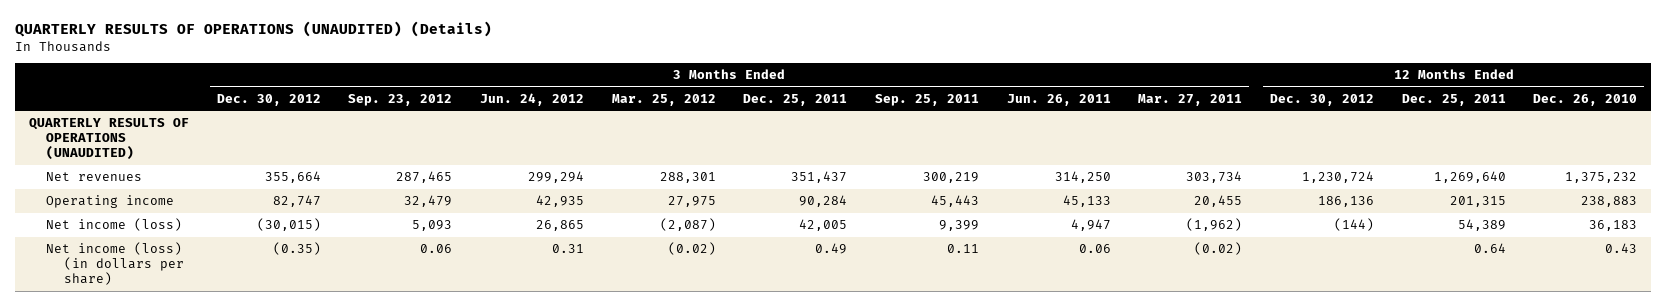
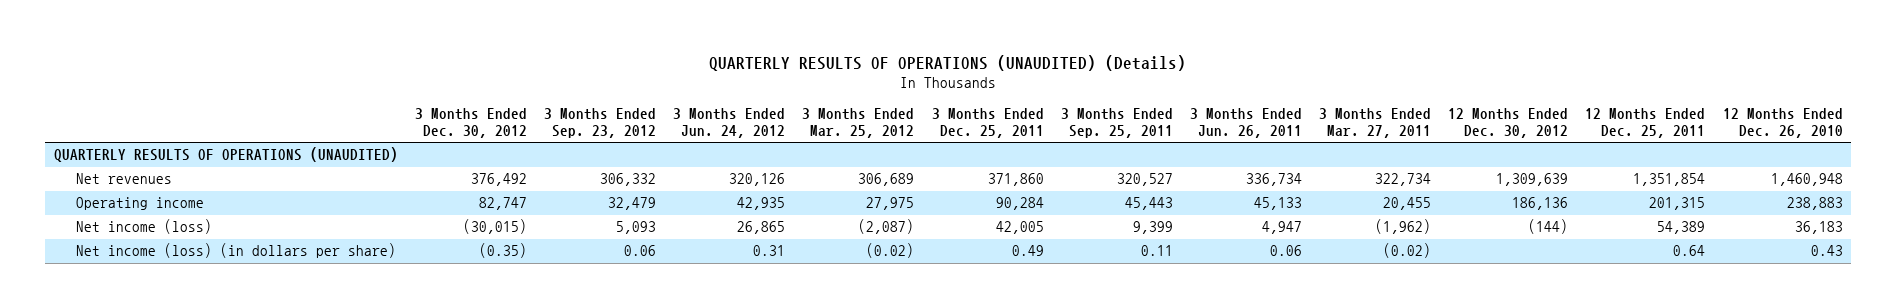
[264,171,321,184] 355,664 -> [470,173,527,187] 376,492
[396,171,453,184] 287,465 -> [599,173,656,187] 306,332
[527,171,584,184] 299,294 -> [729,173,786,187] 320,126
[659,172,716,184] 288,301 -> [858,173,915,187] 306,689
[791,171,848,184] 351,437 -> [987,173,1044,187] 371,860
[922,172,979,184] 300,219 -> [1116,173,1173,187] 320,527
[1054,171,1111,184] 314,250 -> [1245,173,1302,187] 336,734
[1186,171,1243,184] 303,734 -> [1375,173,1432,187] 322,734
[1301,171,1374,184] 1,230,724 -> [1496,173,1569,187] 1,309,639
[1433,171,1506,184] 1,269,640 -> [1633,173,1706,187] 1,351,854
[1565,172,1638,184] 1,375,232 -> [1770,173,1843,187] 1,460,948

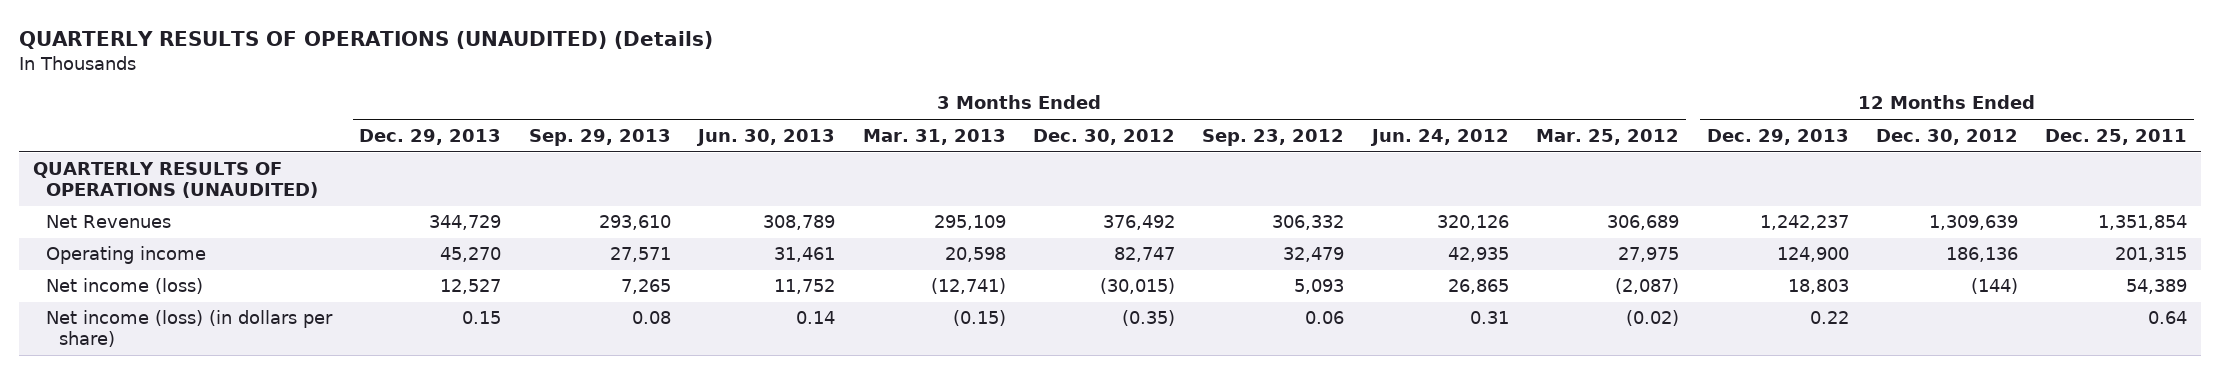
[931,108,1044,139] 3 Months Ended Dec. 25, 2011 -> none
[1060,108,1173,139] 3 Months Ended Sep. 25, 2011 -> none
[1189,108,1302,139] 3 Months Ended Jun. 26, 2011 -> none
[1319,108,1432,139] 3 Months Ended Mar. 27, 2011 -> none
[1722,108,1843,139] 12 Months Ended Dec. 26, 2010 -> none
none -> [359,128,502,145] Dec. 29, 2013
none -> [528,128,671,146] Sep. 29, 2013
none -> [696,128,836,146] Jun. 30, 2013
none -> [862,128,1006,145] Mar. 31, 2013
none -> [1706,128,1849,145] Dec. 29, 2013
[75,173,172,185] Net revenues -> [45,215,171,229] Net Revenues

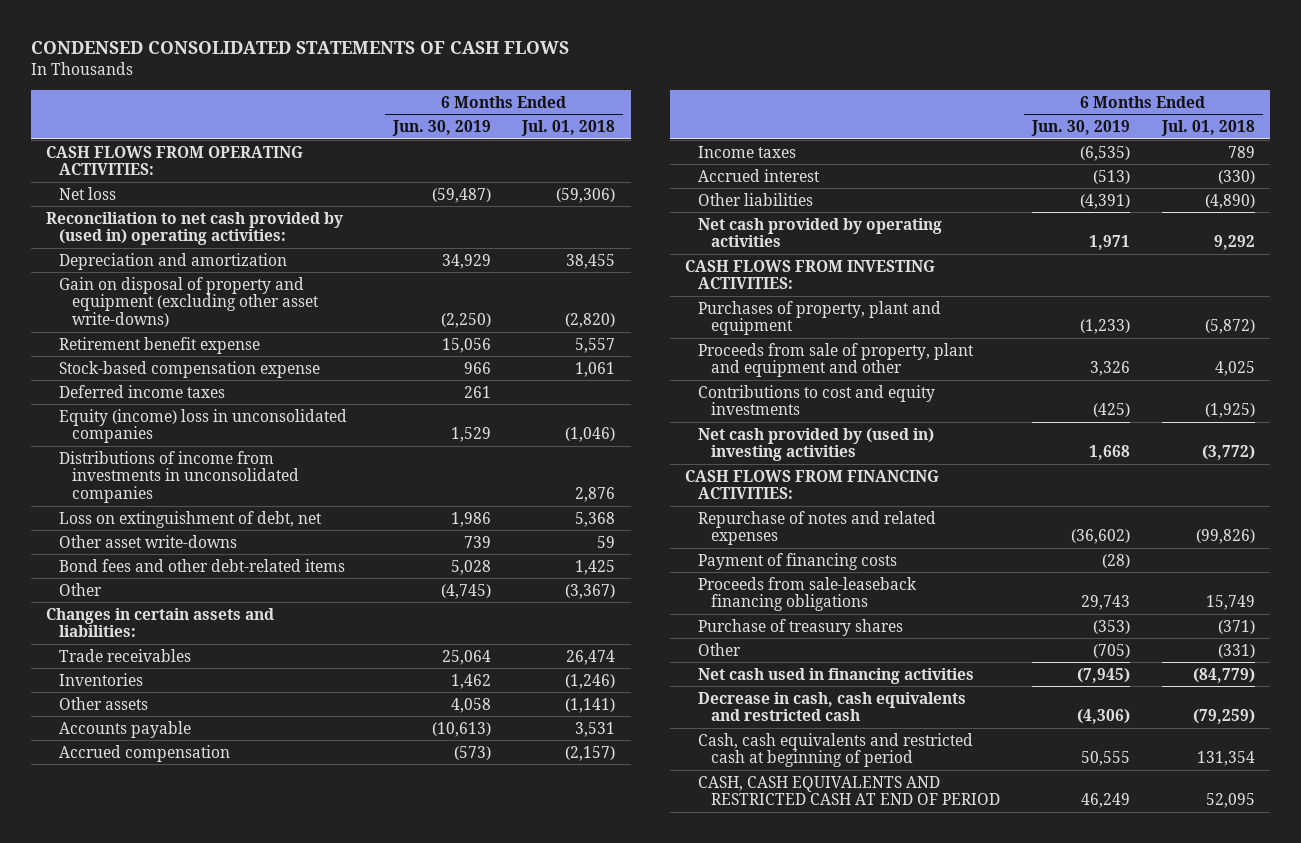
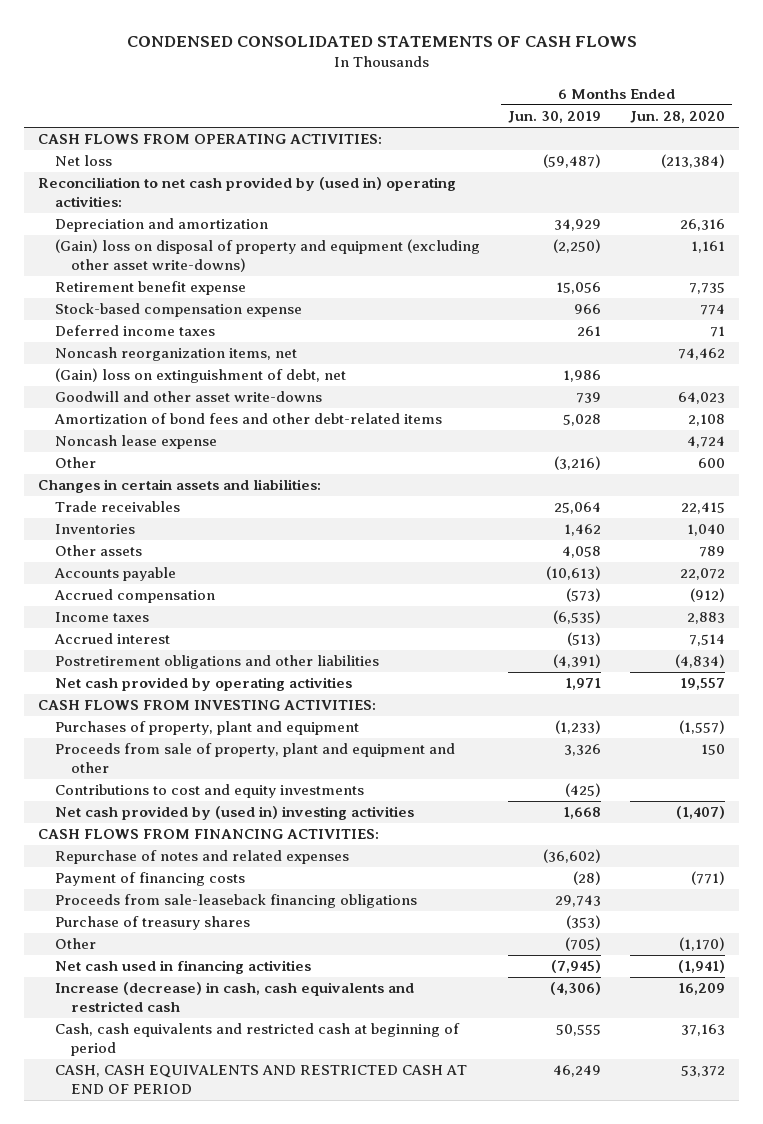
[521,120,616,137] Jul. 01, 2018 -> none
none -> [629,111,725,124] Jun. 28, 2020
[59,276,320,328] Gain on disposal of property and equipment (excluding other asset write-downs) -> [54,239,480,273] (Gain) loss on disposal of property and equipment (excluding other asset write-downs)
[59,408,348,444] Equity (income) loss in unconsolidated companies -> none
[59,450,300,504] Distributions of income from investments in unconsolidated companies -> none
none -> [54,347,297,362] Noncash reorganization items, net
[59,510,323,528] Loss on extinguishment of debt, net -> [54,368,346,384] (Gain) loss on extinguishment of debt, net
[59,534,238,548] Other asset write-downs -> [54,391,322,403] Goodwill and other asset write-downs
[59,558,346,572] Bond fees and other debt-related items -> [53,413,442,425] Amortization of bond fees and other debt-related items
none -> [54,435,217,450] Noncash lease expense
[440,583,491,599] (4,745) -> [554,456,602,471] (3,216)
[698,192,814,206] Other liabilities -> [54,655,379,670] Postretirement obligations and other liabilities
[698,691,967,722] Decrease in cash, cash equivalents and restricted cash -> [54,982,414,1013] Increase (decrease) in cash, cash equivalents and restricted cash

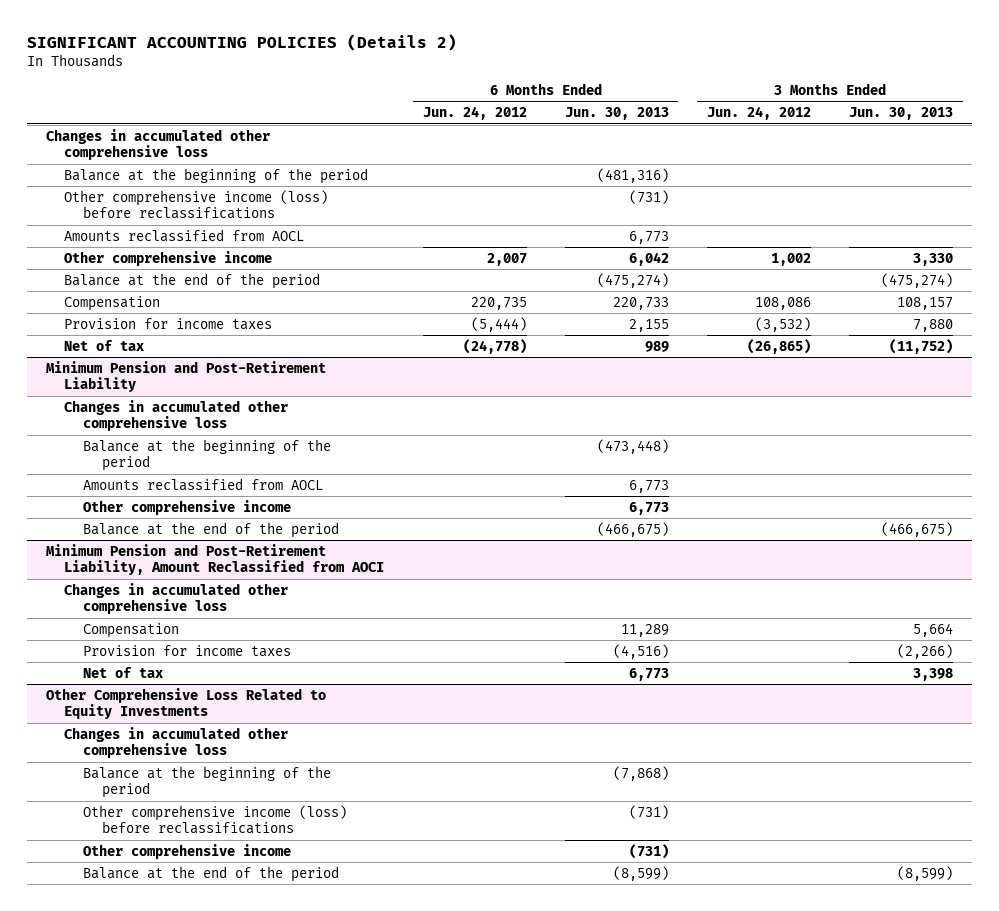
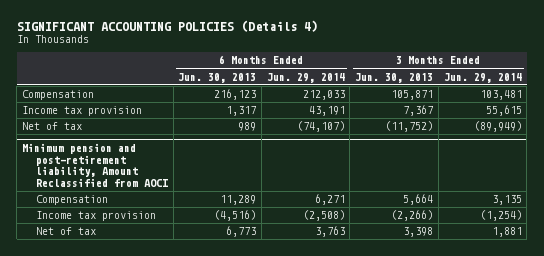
[26,33,457,51] SIGNIFICANT ACCOUNTING POLICIES (Details 2) -> [16,19,318,32] SIGNIFICANT ACCOUNTING POLICIES (Details 4)
[422,106,527,121] Jun. 24, 2012 -> none
[707,106,812,121] Jun. 24, 2012 -> none
none -> [266,72,345,83] Jun. 29, 2014
none -> [443,72,522,83] Jun. 29, 2014
[45,128,270,161] Changes in accumulated other comprehensive loss -> none
[64,167,369,184] Balance at the beginning of the period -> none
[64,189,329,220] Other comprehensive income (loss) before reclassifications -> none
[64,228,305,242] Amounts reclassified from AOCL -> none
[64,250,273,266] Other comprehensive income -> none
[64,272,321,289] Balance at the end of the period -> none
[612,296,669,310] 220,733 -> [214,89,257,101] 216,123
[897,296,954,310] 108,157 -> [391,90,434,101] 105,871
[64,317,273,330] Provision for income taxes -> [22,106,143,117] Income tax provision
[628,318,669,332] 2,155 -> [226,106,257,117] 1,317
[913,318,954,332] 7,880 -> [403,105,434,117] 7,367
[45,360,326,393] Minimum Pension and Post-Retirement Liability -> none
[64,399,289,432] Changes in accumulated other comprehensive loss -> none
[83,438,332,472] Balance at the beginning of the period -> none
[83,477,324,491] Amounts reclassified from AOCL -> none
[83,499,292,515] Other comprehensive income -> none
[83,521,340,538] Balance at the end of the period -> none
[64,582,289,615] Changes in accumulated other comprehensive loss -> none
[45,543,385,576] Minimum Pension and Post-Retirement Liability, Amount Reclassified from AOCI -> [22,143,168,187] Minimum pension and post-retirement liability, Amount Reclassified from AOCI
[83,644,292,657] Provision for income taxes -> [35,211,156,222] Income tax provision
[45,687,326,720] Other Comprehensive Loss Related to Equity Investments -> none
[64,726,289,759] Changes in accumulated other comprehensive loss -> none
[83,765,332,799] Balance at the beginning of the period -> none
[83,804,348,835] Other comprehensive income (loss) before reclassifications -> none
[83,843,292,859] Other comprehensive income -> none
[83,865,340,882] Balance at the end of the period -> none

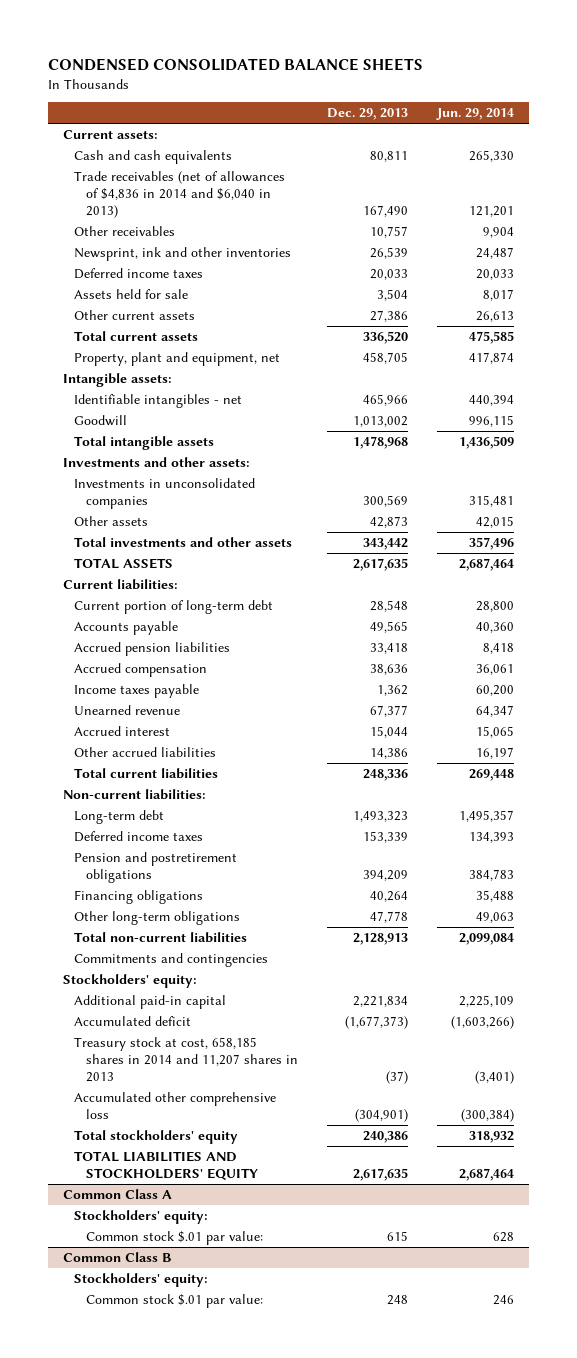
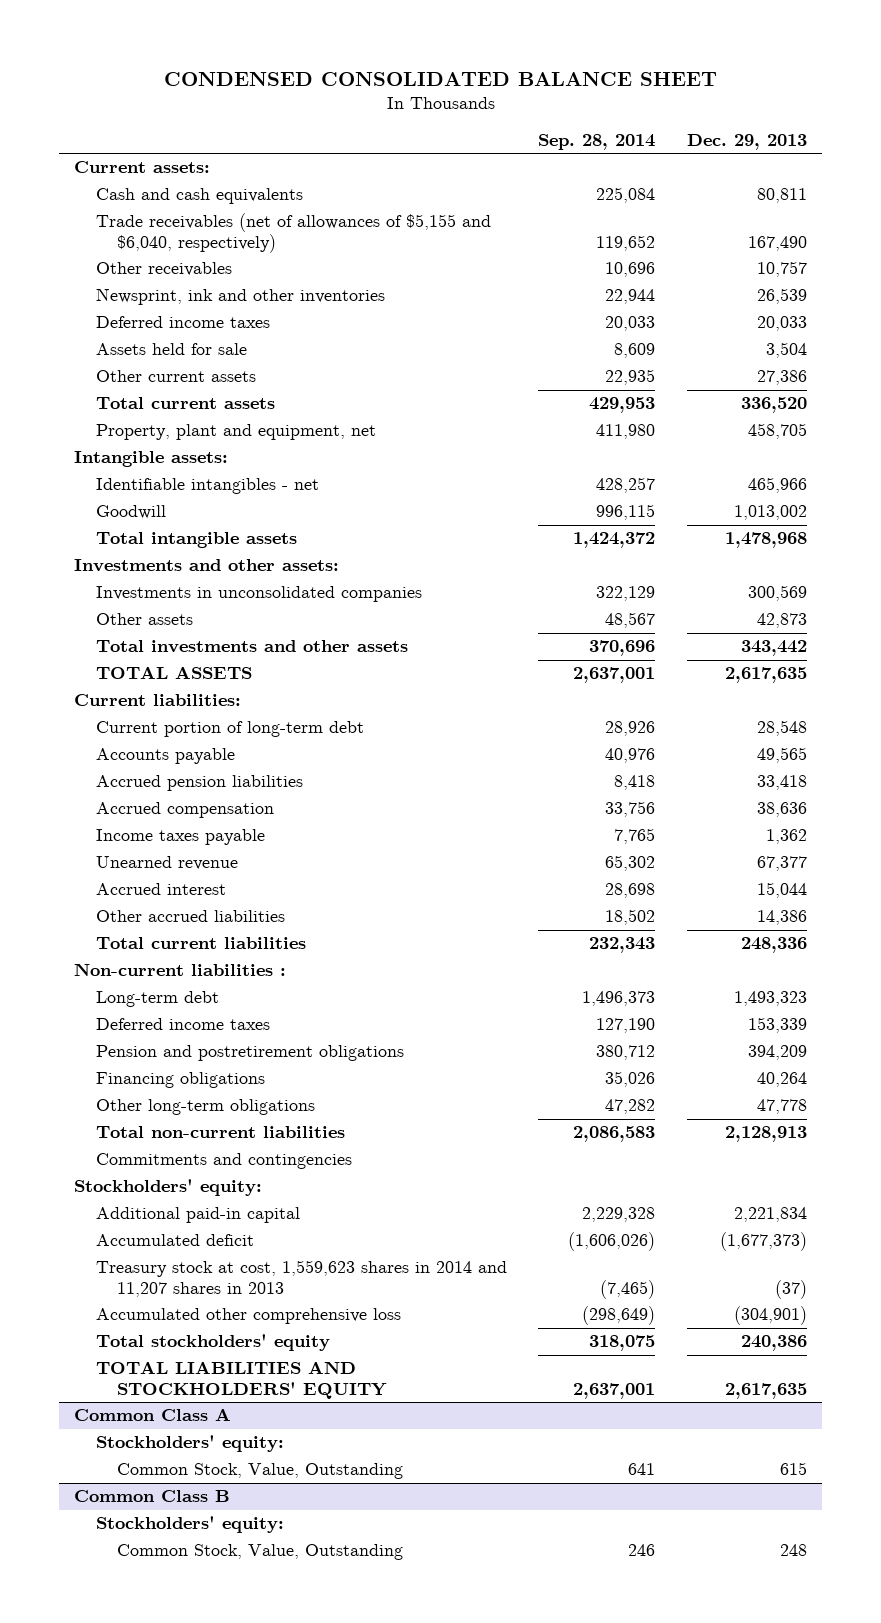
[47,57,423,71] CONDENSED CONSOLIDATED BALANCE SHEETS -> [163,71,717,86] CONDENSED CONSOLIDATED BALANCE SHEET
[436,108,515,121] Jun. 29, 2014 -> none
none -> [538,134,656,151] Sep. 28, 2014
[74,170,286,218] Trade receivables (net of allowances of $4,836 in 2014 and $6,040 in 2013) -> [95,213,491,253] Trade receivables (net of allowances of $5,155 and $6,040, respectively)
[62,788,206,800] Non-current liabilities: -> [74,963,287,977] Non-current liabilities :
[74,1036,298,1082] Treasury stock at cost, 658,185 shares in 2014 and 11,207 shares in 2013 -> [95,1260,507,1297] Treasury stock at cost, 1,559,623 shares in 2014 and 11,207 shares in 2013
[85,1230,263,1245] Common stock $.01 par value: -> [117,1463,404,1480] Common Stock, Value, Outstanding
[85,1293,263,1308] Common stock $.01 par value: -> [117,1544,404,1561] Common Stock, Value, Outstanding

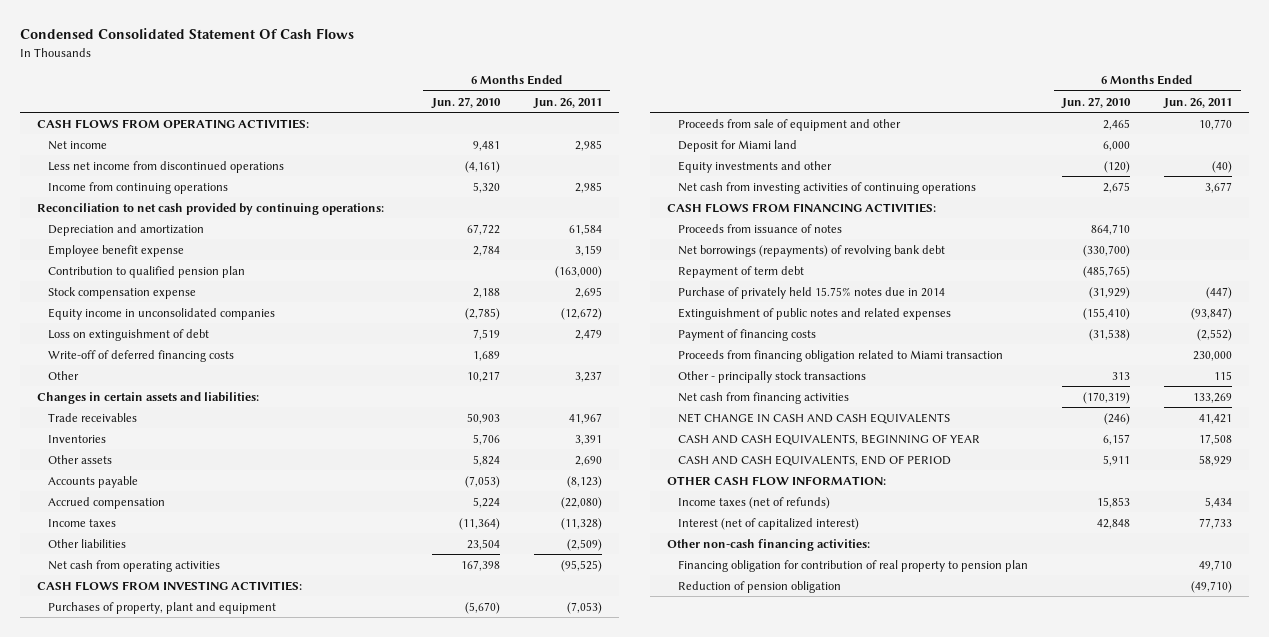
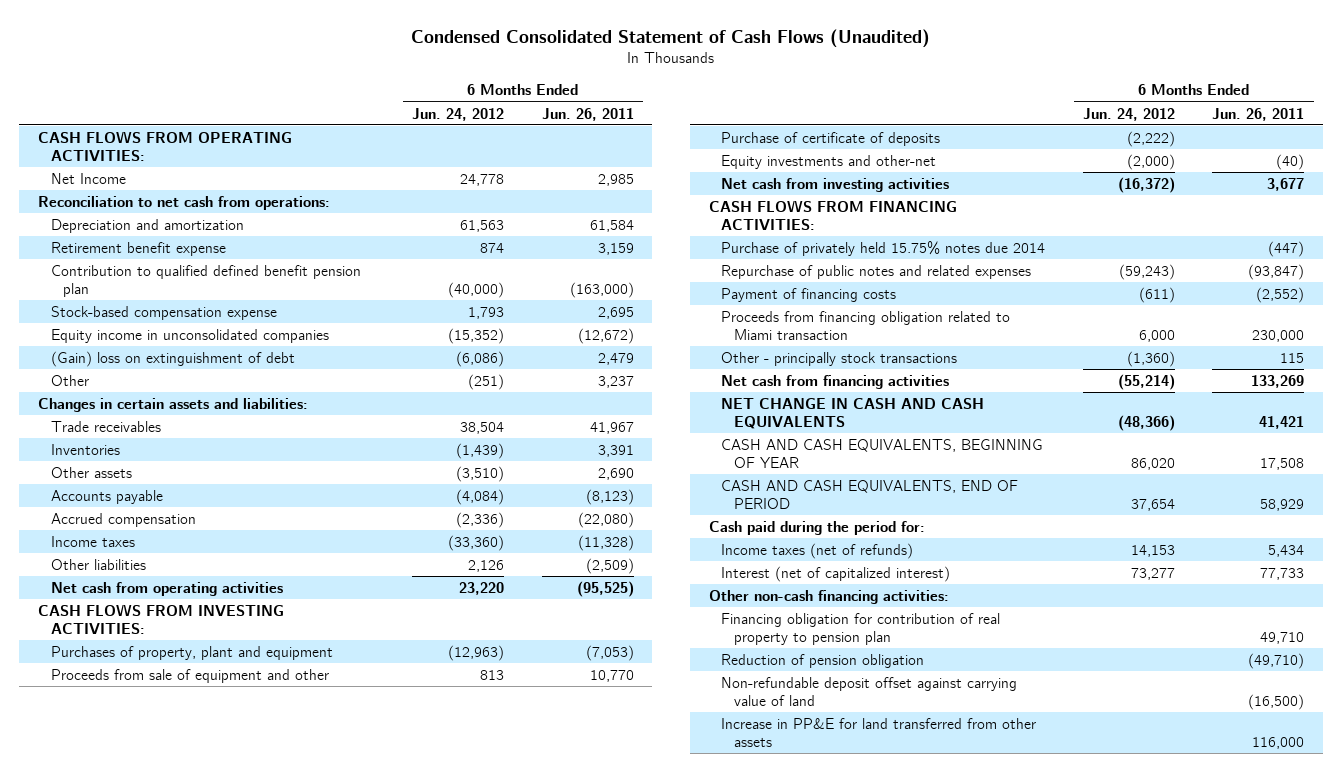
[19,28,354,40] Condensed Consolidated Statement Of Cash Flows -> [411,28,931,48] Condensed Consolidated Statement of Cash Flows (Unaudited)
[430,96,501,109] Jun. 27, 2010 -> none
none -> [412,107,505,121] Jun. 24, 2012
[47,160,284,173] Less net income from discontinued operations -> none
[47,181,228,194] Income from continuing operations -> none
[47,140,107,150] Net income -> [50,172,126,184] Net Income
[36,202,384,215] Reconciliation to net cash provided by continuing operations: -> [37,195,330,210] Reconciliation to net cash from operations:
[47,244,184,257] Employee benefit expense -> [50,241,226,256] Retirement benefit expense
[47,265,245,278] Contribution to qualified pension plan -> [50,264,361,297] Contribution to qualified defined benefit pension plan
[47,286,196,299] Stock compensation expense -> [50,305,277,320] Stock-based compensation expense
[47,349,234,362] Write-off of deferred financing costs -> none
[47,328,209,341] Loss on extinguishment of debt -> [50,350,295,367] (Gain) loss on extinguishment of debt
[678,139,798,152] Deposit for Miami land -> none
none -> [721,131,941,146] Purchase of certificate of deposits
[678,160,833,173] Equity investments and other -> [721,154,937,169] Equity investments and other-net
[678,181,977,194] Net cash from investing activities of continuing operations -> [721,177,950,192] Net cash from investing activities
[678,223,843,233] Proceeds from issuance of notes -> none
[678,244,946,257] Net borrowings (repayments) of revolving bank debt -> none
[678,265,805,278] Repayment of term debt -> none
[678,286,946,299] Purchase of privately held 15.75% notes due in 2014 -> [721,240,1046,256] Purchase of privately held 15.75% notes due 2014
[678,307,952,320] Extinguishment of public notes and related expenses -> [721,264,1032,279] Repurchase of public notes and related expenses
[667,475,887,486] OTHER CASH FLOW INFORMATION: -> [708,520,925,535] Cash paid during the period for:
none -> [721,676,1018,706] Non-refundable deposit offset against carrying value of land
none -> [721,717,1037,747] Increase in PP&E for land transferred from other assets

